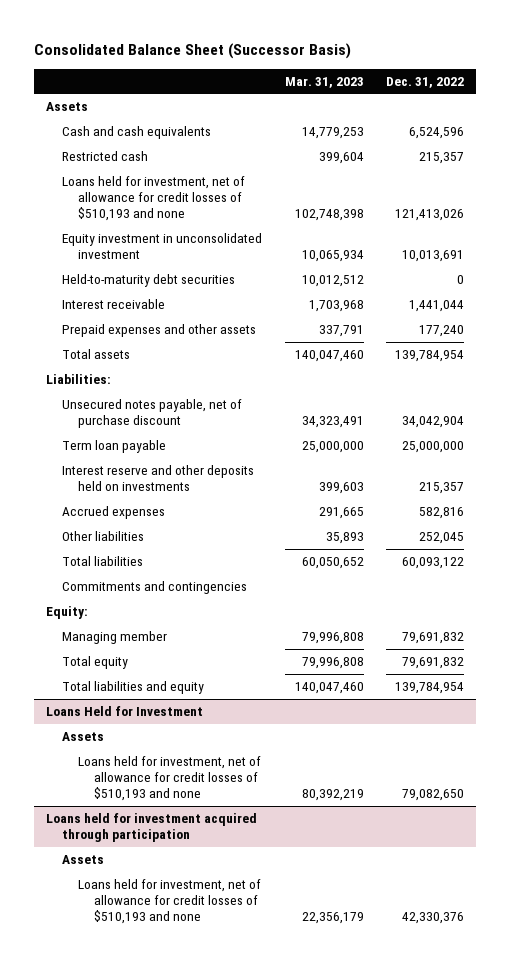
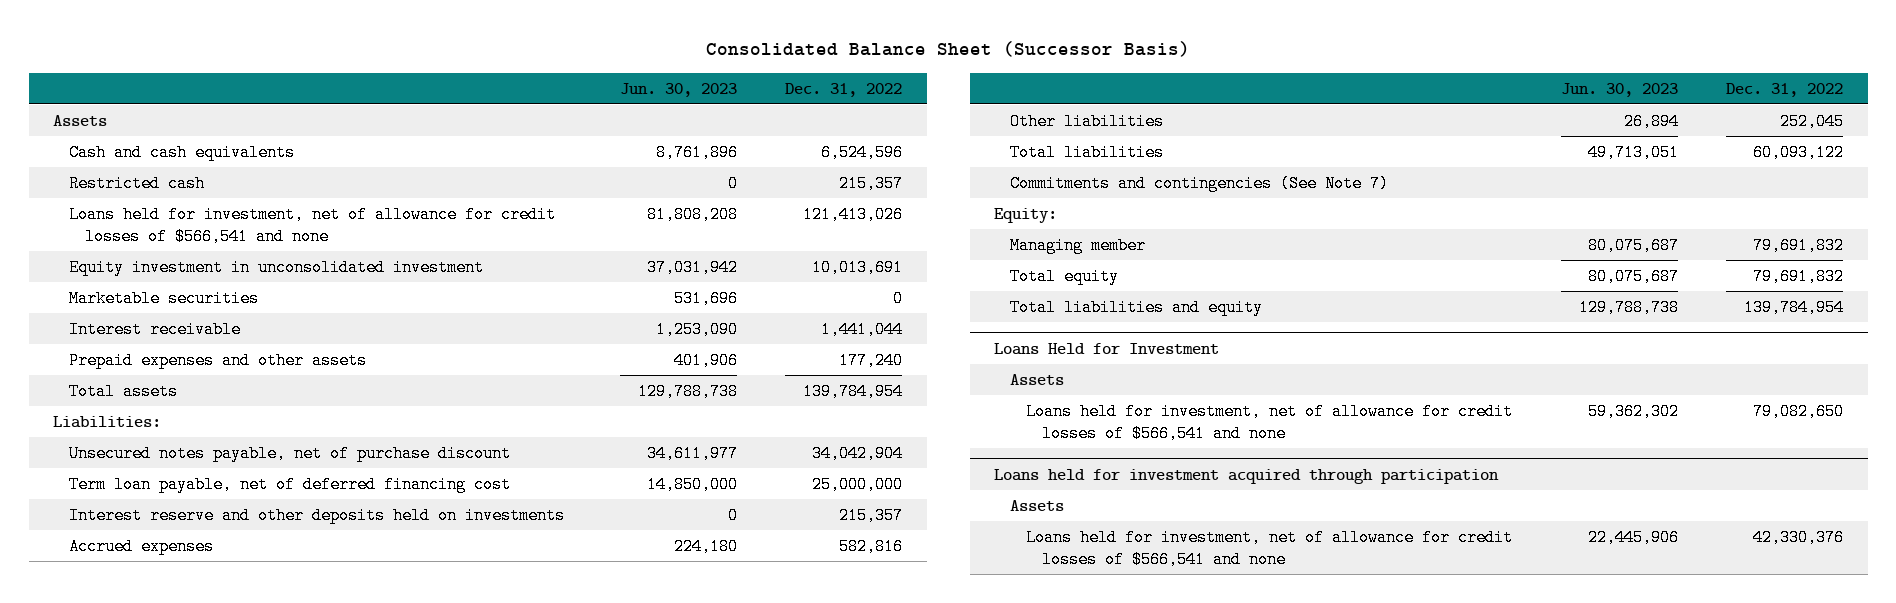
[284,76,364,88] Mar. 31, 2023 -> none
none -> [619,82,737,97] Jun. 30, 2023
[61,176,245,221] Loans held for investment, net of allowance for credit losses of $510,193 and none -> [68,205,556,245] Loans held for investment, net of allowance for credit losses of $566,541 and none
[61,274,235,288] Held-to-maturity debt securities -> none
none -> [68,289,259,307] Marketable securities
[61,440,166,454] Term loan payable -> [68,475,511,493] Term loan payable, net of deferred financing cost
[61,581,247,595] Commitments and contingencies -> [1009,174,1389,192] Commitments and contingencies (See Note 7)
[77,756,261,801] Loans held for investment, net of allowance for credit losses of $510,193 and none -> [1025,402,1513,442] Loans held for investment, net of allowance for credit losses of $566,541 and none
[77,879,261,924] Loans held for investment, net of allowance for credit losses of $510,193 and none -> [1025,528,1513,568] Loans held for investment, net of allowance for credit losses of $566,541 and none

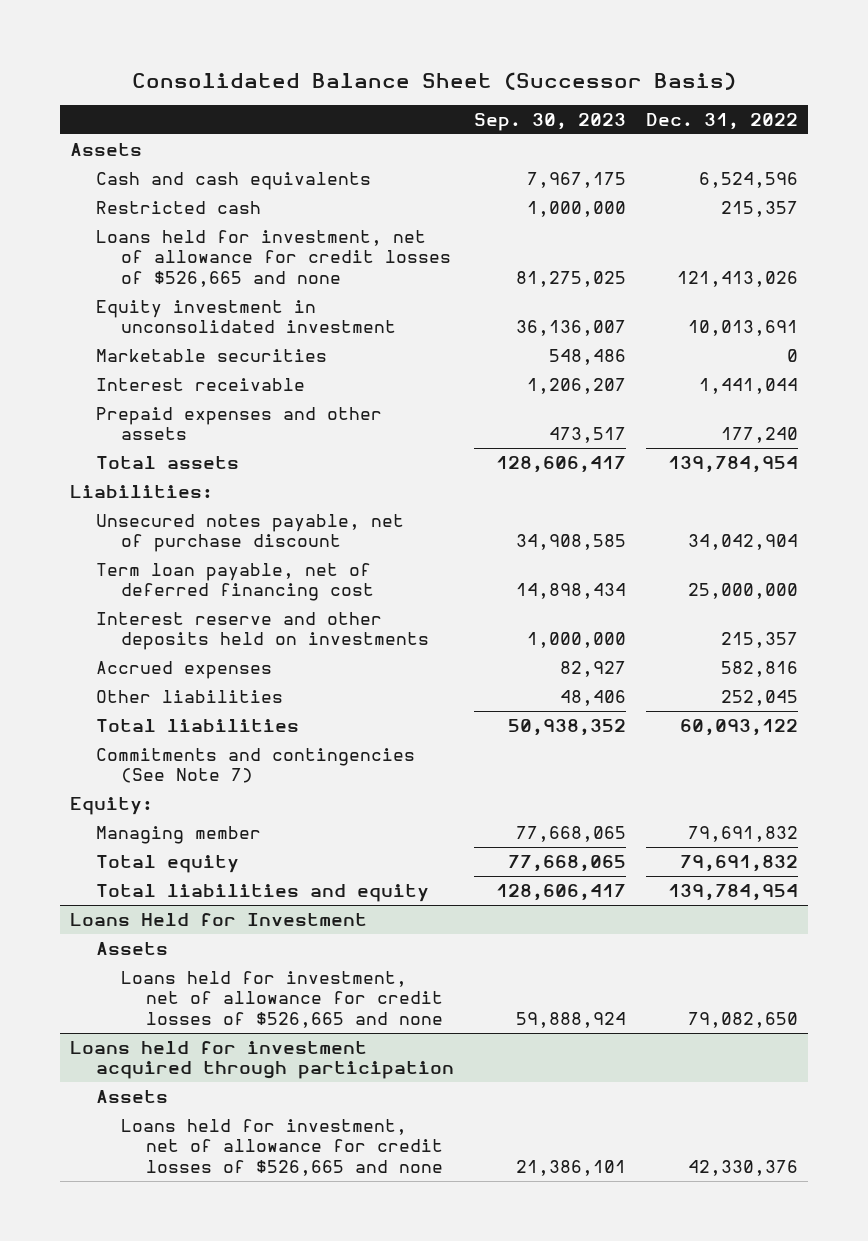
[619,82,737,97] Jun. 30, 2023 -> none
none -> [473,113,626,132] Sep. 30, 2023
[68,205,556,245] Loans held for investment, net of allowance for credit losses of $566,541 and none -> [95,230,451,287] Loans held for investment, net of allowance for credit losses of $526,665 and none
[1025,402,1513,442] Loans held for investment, net of allowance for credit losses of $566,541 and none -> [120,971,443,1028] Loans held for investment, net of allowance for credit losses of $526,665 and none
[1025,528,1513,568] Loans held for investment, net of allowance for credit losses of $566,541 and none -> [120,1119,443,1176] Loans held for investment, net of allowance for credit losses of $526,665 and none

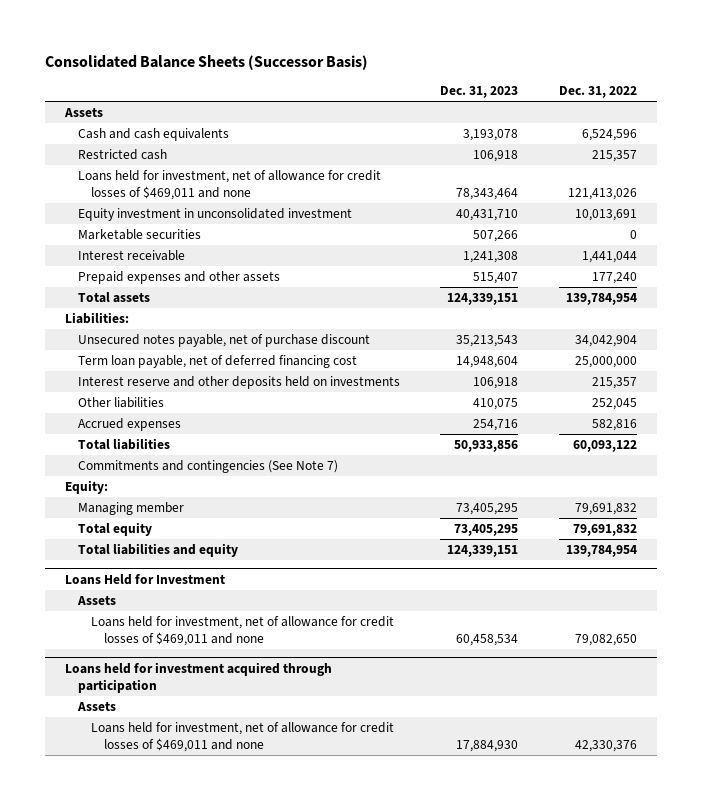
[131,71,736,90] Consolidated Balance Sheet (Successor Basis) -> [45,54,369,70] Consolidated Balance Sheets (Successor Basis)
[473,113,626,132] Sep. 30, 2023 -> none
none -> [440,86,519,99] Dec. 31, 2023
[95,230,451,287] Loans held for investment, net of allowance for credit losses of $526,665 and none -> [78,170,382,201] Loans held for investment, net of allowance for credit losses of $469,011 and none
[95,661,272,680] Accrued expenses -> [78,418,182,432] Accrued expenses
[120,971,443,1028] Loans held for investment, net of allowance for credit losses of $526,665 and none -> [90,616,394,647] Loans held for investment, net of allowance for credit losses of $469,011 and none
[120,1119,443,1176] Loans held for investment, net of allowance for credit losses of $526,665 and none -> [90,722,394,753] Loans held for investment, net of allowance for credit losses of $469,011 and none

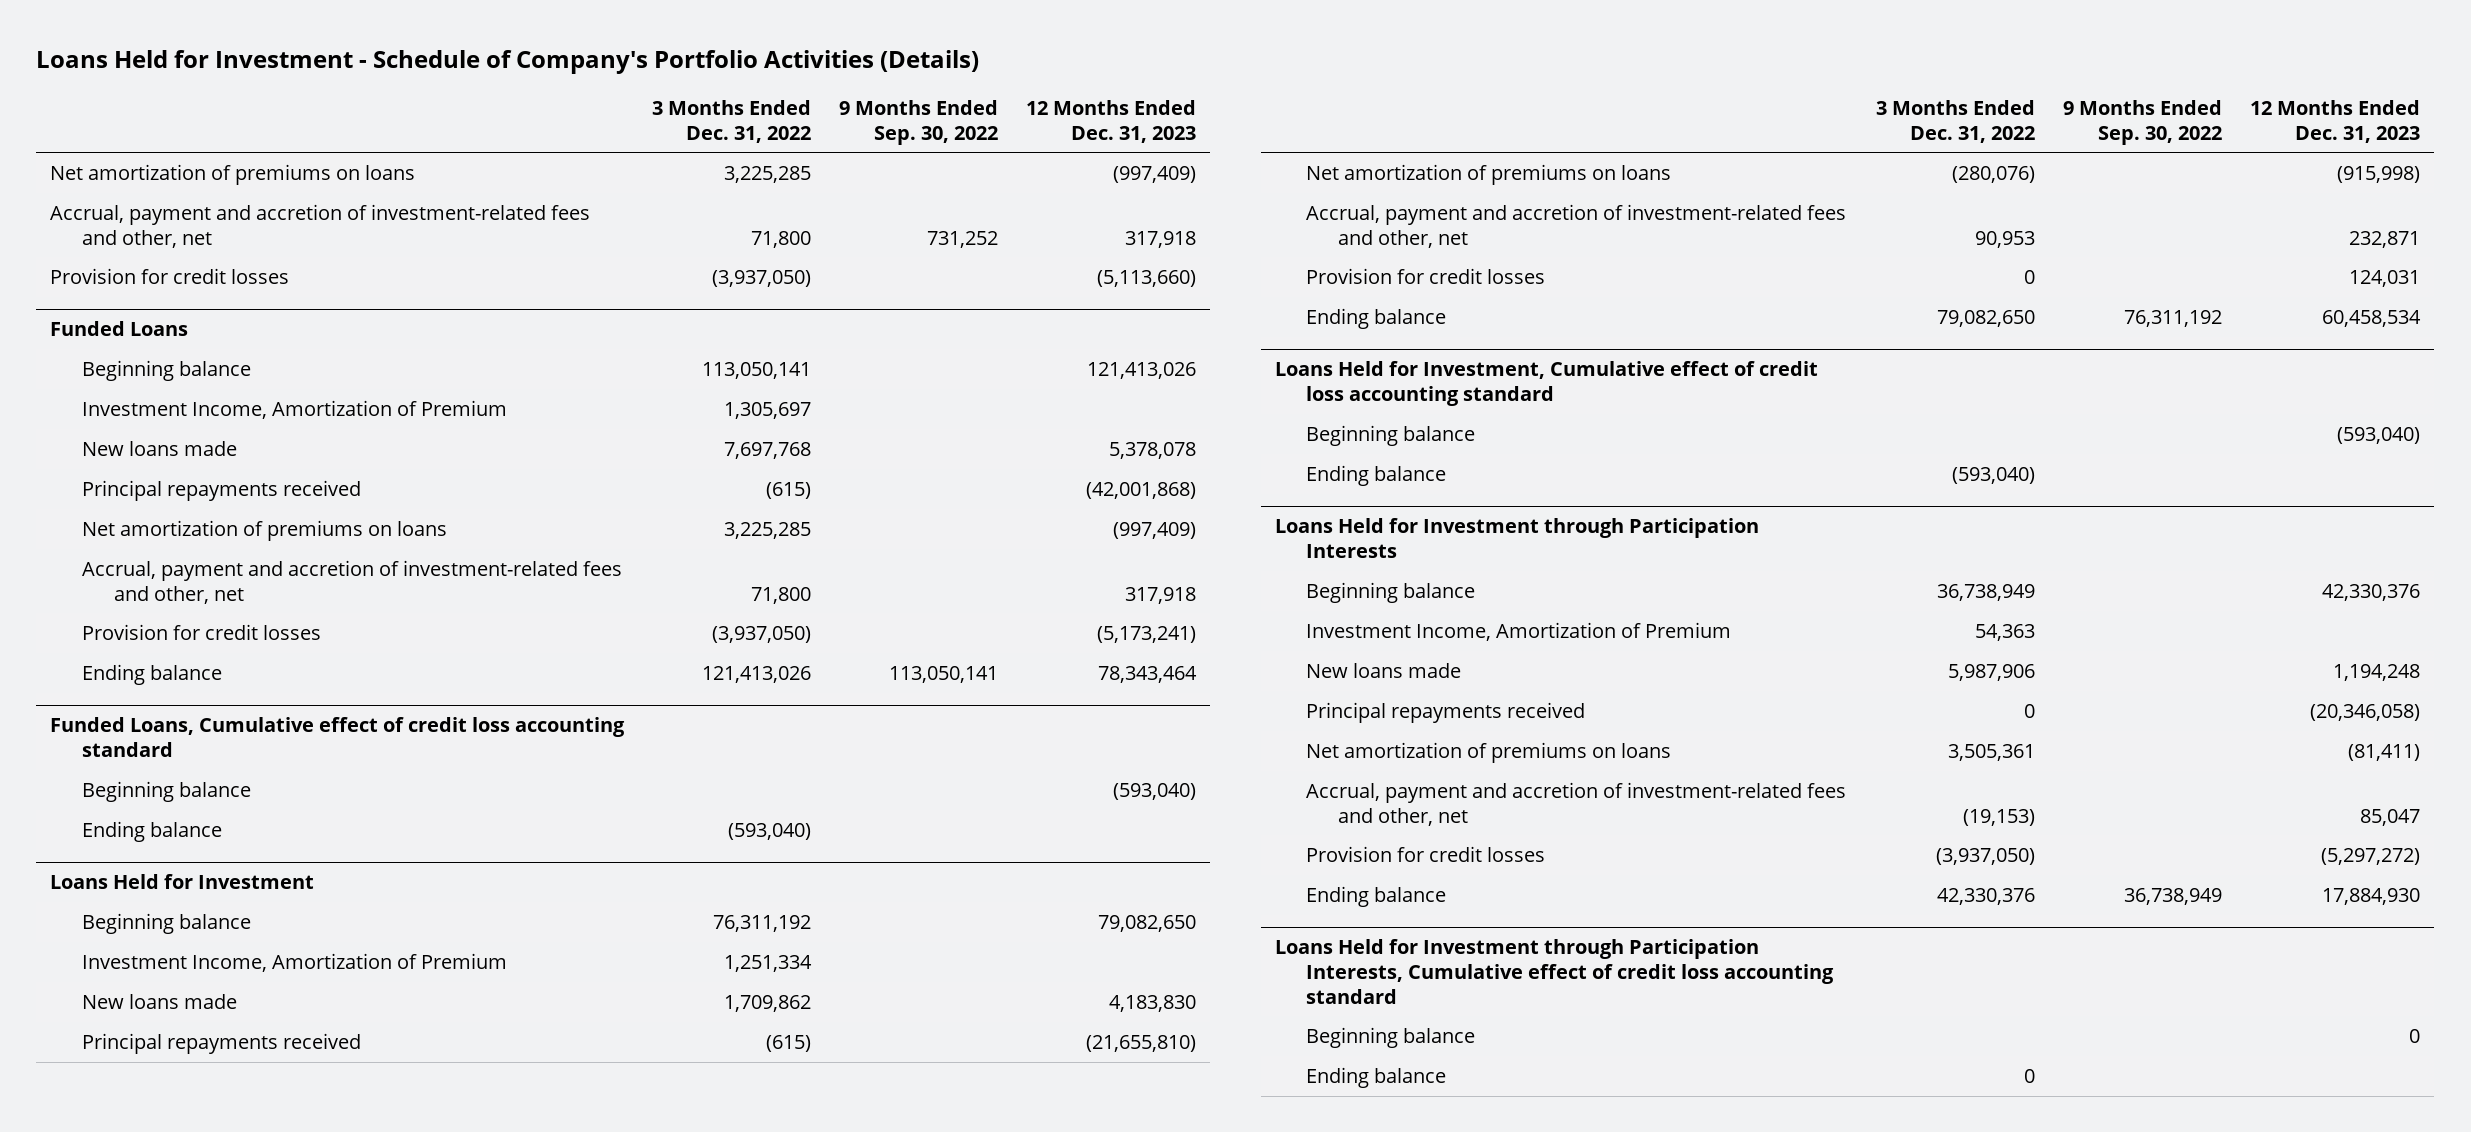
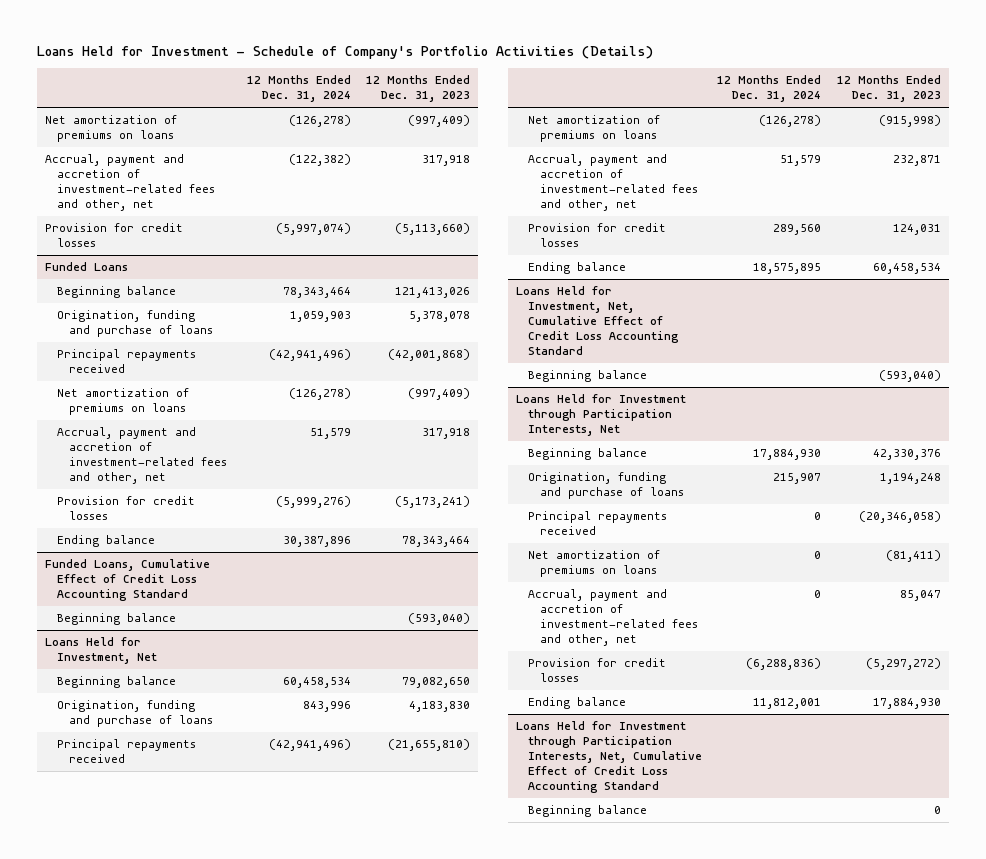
[652,100,812,143] 3 Months Ended Dec. 31, 2022 -> none
[839,100,999,145] 9 Months Ended Sep. 30, 2022 -> none
none -> [246,75,351,103] 12 Months Ended Dec. 31, 2024
[82,400,508,420] Investment Income, Amortization of Premium -> none
[82,441,238,457] New loans made -> [56,310,213,338] Origination, funding and purchase of loans
[50,717,626,758] Funded Loans, Cumulative effect of credit loss accounting standard -> [45,559,211,602] Funded Loans, Cumulative Effect of Credit Loss Accounting Standard
[82,821,223,843] Ending balance -> none
[50,874,315,890] Loans Held for Investment -> [45,637,157,665] Loans Held for Investment, Net
[82,953,508,973] Investment Income, Amortization of Premium -> none
[82,994,238,1010] New loans made -> [56,700,213,728] Origination, funding and purchase of loans
[1274,361,1818,407] Loans Held for Investment, Cumulative effect of credit loss accounting standard -> [515,286,679,356] Loans Held for Investment, Net, Cumulative Effect of Credit Loss Accounting Standard
[1306,465,1447,487] Ending balance -> none
[1274,518,1759,559] Loans Held for Investment through Participation Interests -> [515,394,686,437] Loans Held for Investment through Participation Interests, Net
[1306,622,1732,642] Investment Income, Amortization of Premium -> none
[1306,663,1462,679] New loans made -> [527,472,684,500] Origination, funding and purchase of loans
[1274,939,1835,1004] Loans Held for Investment through Participation Interests, Cumulative effect of credit loss accounting standard -> [515,721,702,794] Loans Held for Investment through Participation Interests, Net, Cumulative Effect of Credit Loss Accounting Standard
[1306,1067,1447,1089] Ending balance -> none

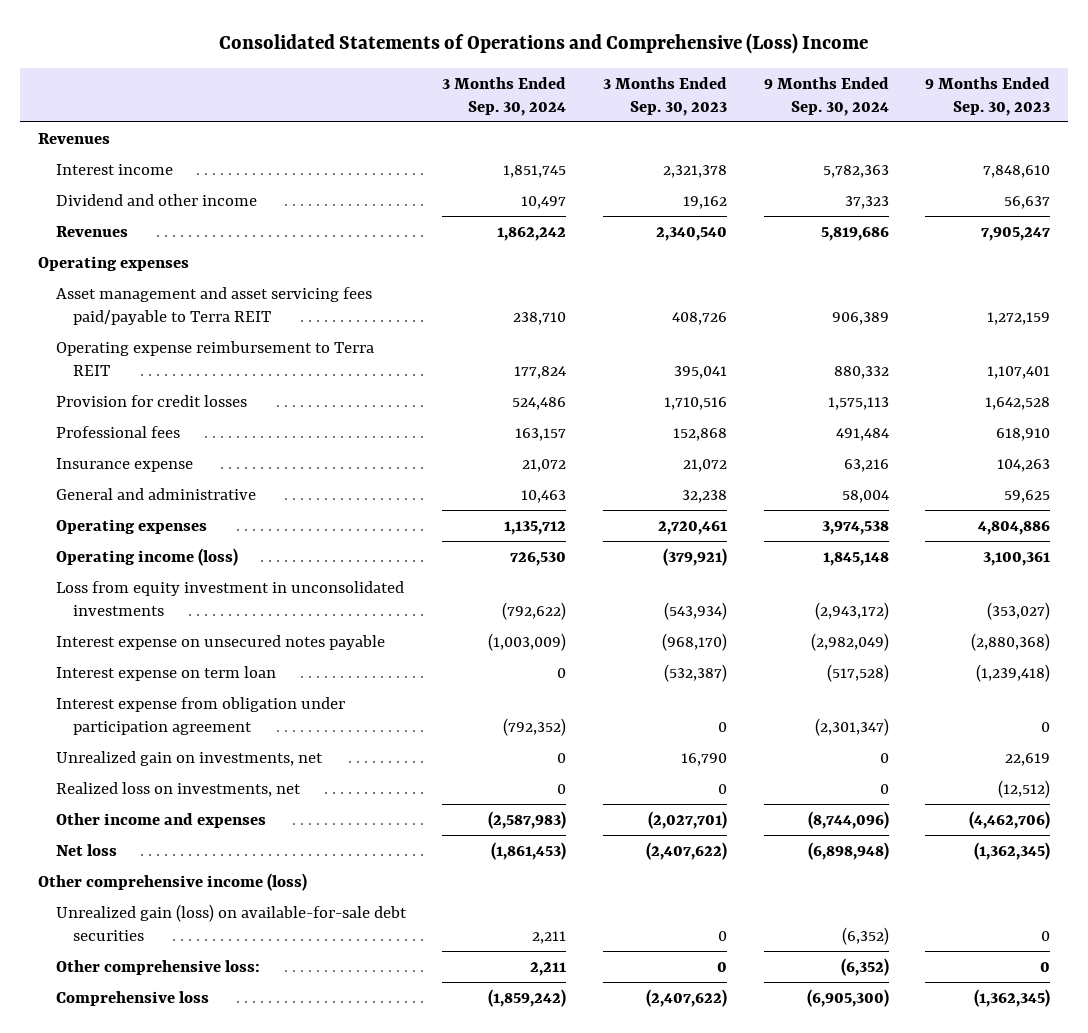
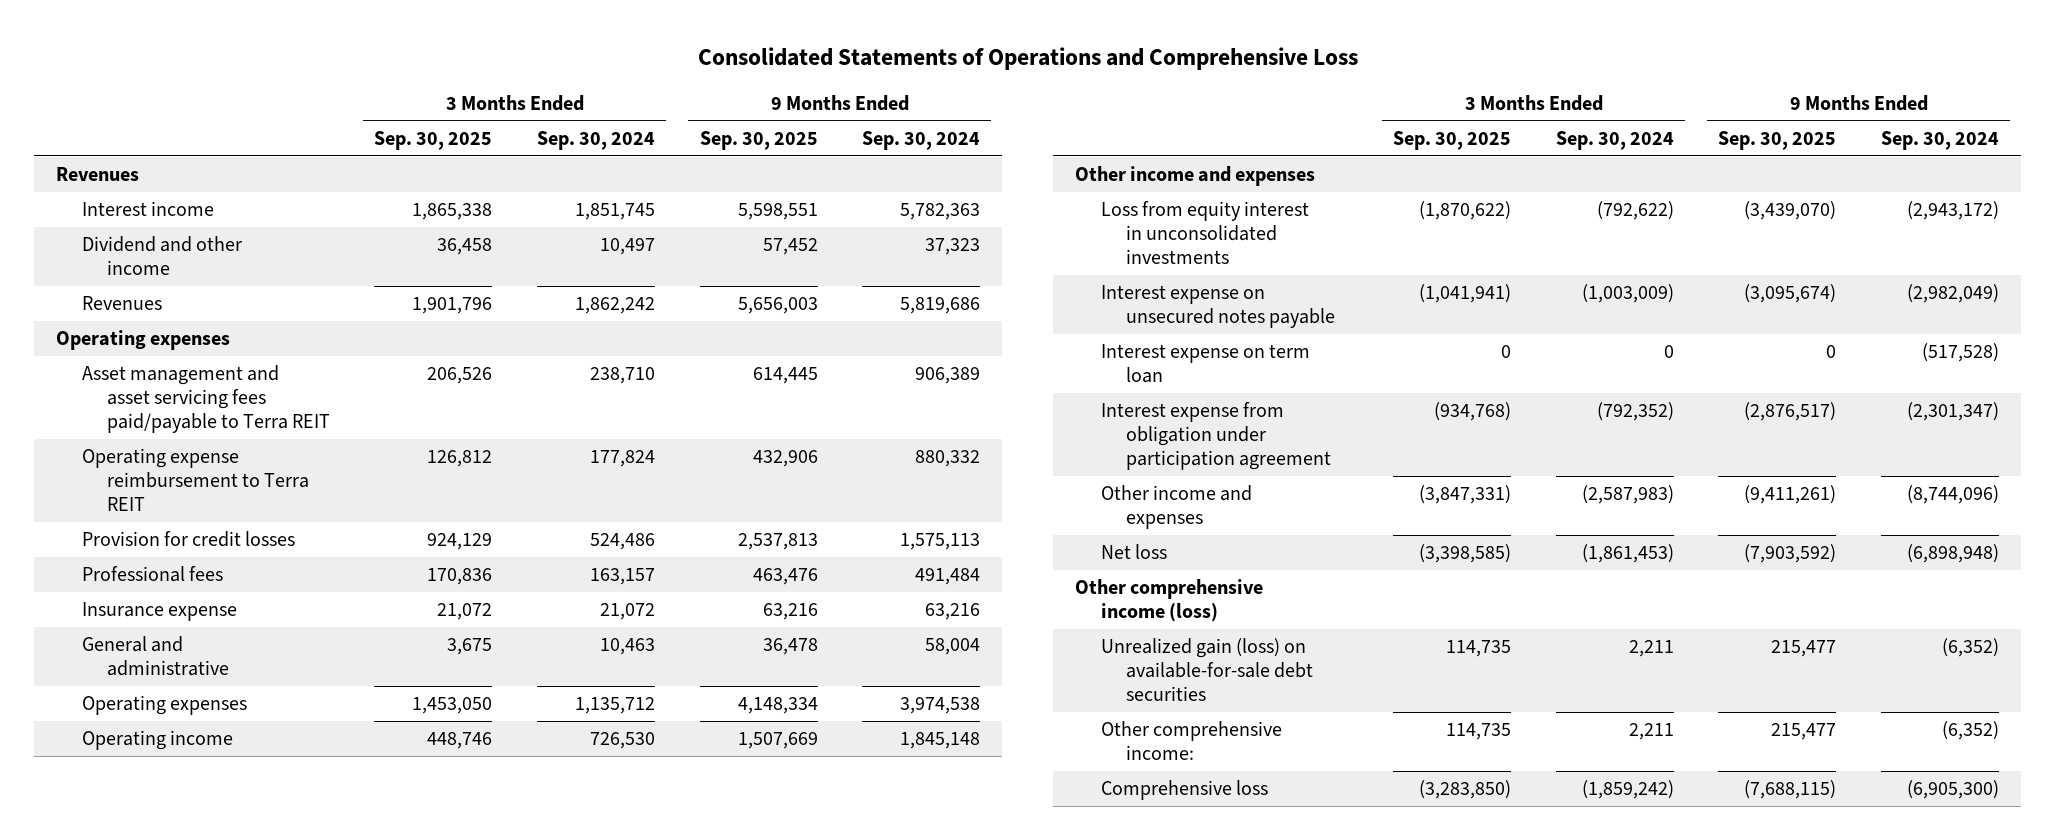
[219,33,869,55] Consolidated Statements of Operations and Comprehensive (Loss) Income -> [697,47,1358,71] Consolidated Statements of Operations and Comprehensive Loss
[602,77,727,116] 3 Months Ended Sep. 30, 2023 -> none
[925,77,1051,116] 9 Months Ended Sep. 30, 2023 -> none
none -> [374,130,493,150] Sep. 30, 2025
none -> [699,130,818,150] Sep. 30, 2025
[55,547,238,566] Operating income (loss) -> [81,730,233,751] Operating income
none -> [1075,166,1316,187] Other income and expenses
[55,580,404,616] Loss from equity investment in unconsolidated investments -> [1100,201,1309,265] Loss from equity interest in unconsolidated investments
[55,750,323,766] Unrealized gain on investments, net -> none
[55,781,301,797] Realized loss on investments, net -> none
[55,959,260,975] Other comprehensive loss: -> [1100,721,1282,761] Other comprehensive income:

